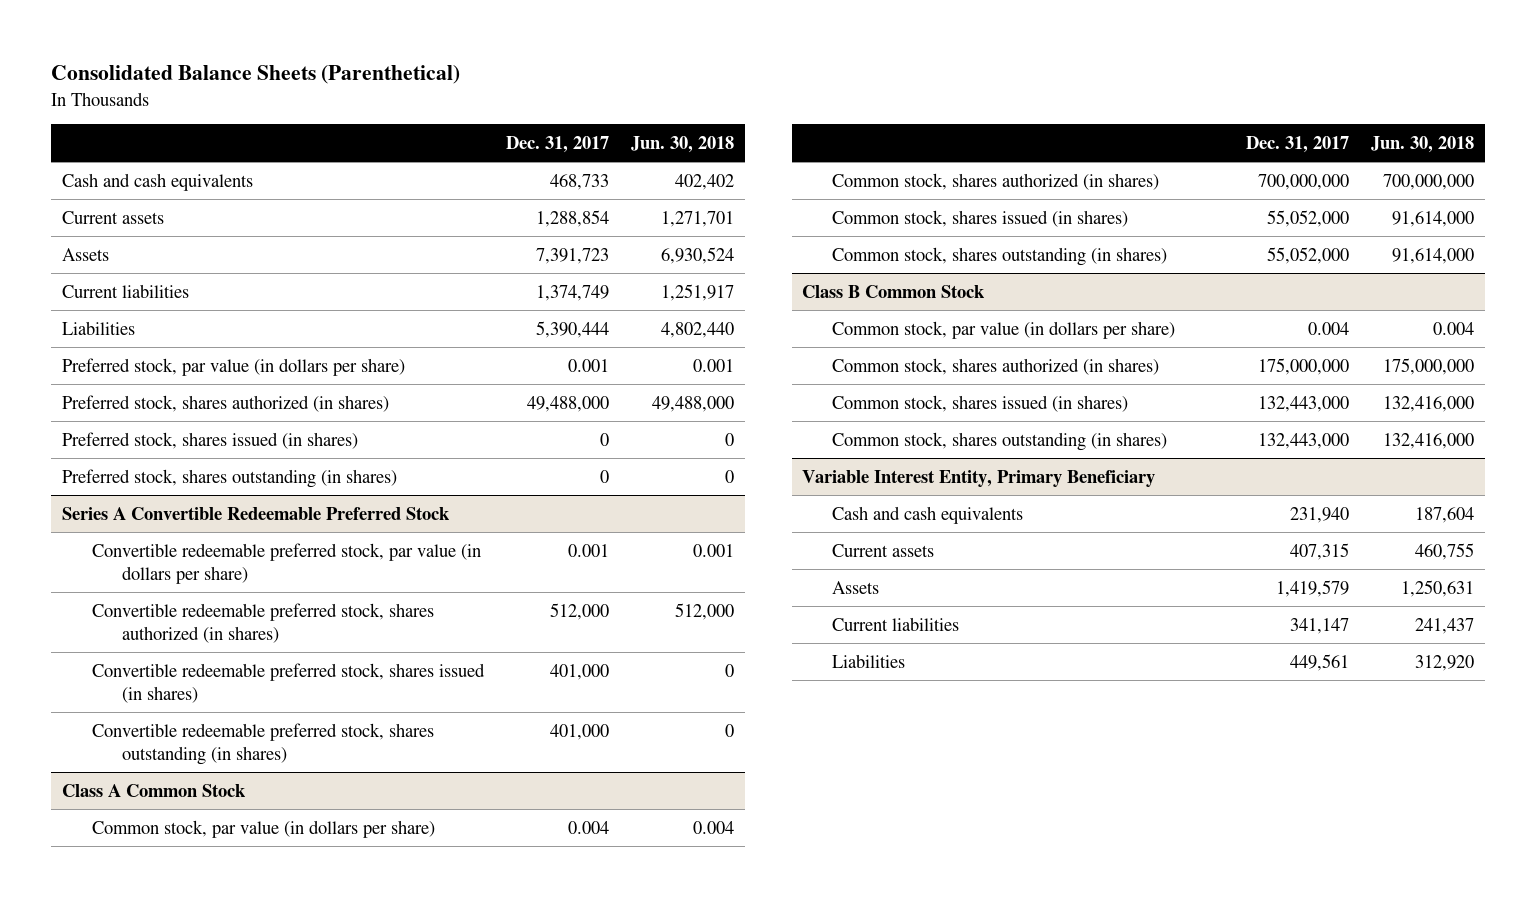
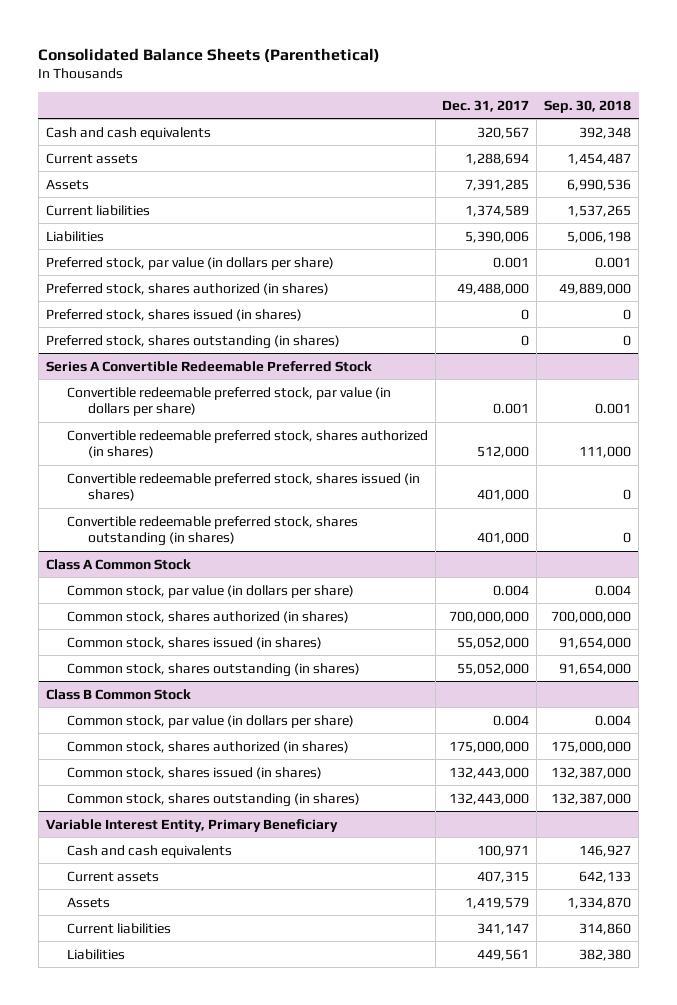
[630,135,734,153] Jun. 30, 2018 -> none
none -> [544,99,632,113] Sep. 30, 2018
[549,173,609,190] 468,733 -> [477,126,530,139] 320,567
[535,209,609,227] 1,288,854 -> [465,152,530,165] 1,288,694
[535,247,609,264] 7,391,723 -> [465,178,530,191] 7,391,285
[535,284,609,301] 1,374,749 -> [465,204,530,217] 1,374,589
[535,320,609,338] 5,390,444 -> [465,230,530,243] 5,390,006
[1289,506,1349,523] 231,940 -> [477,844,530,857] 100,971

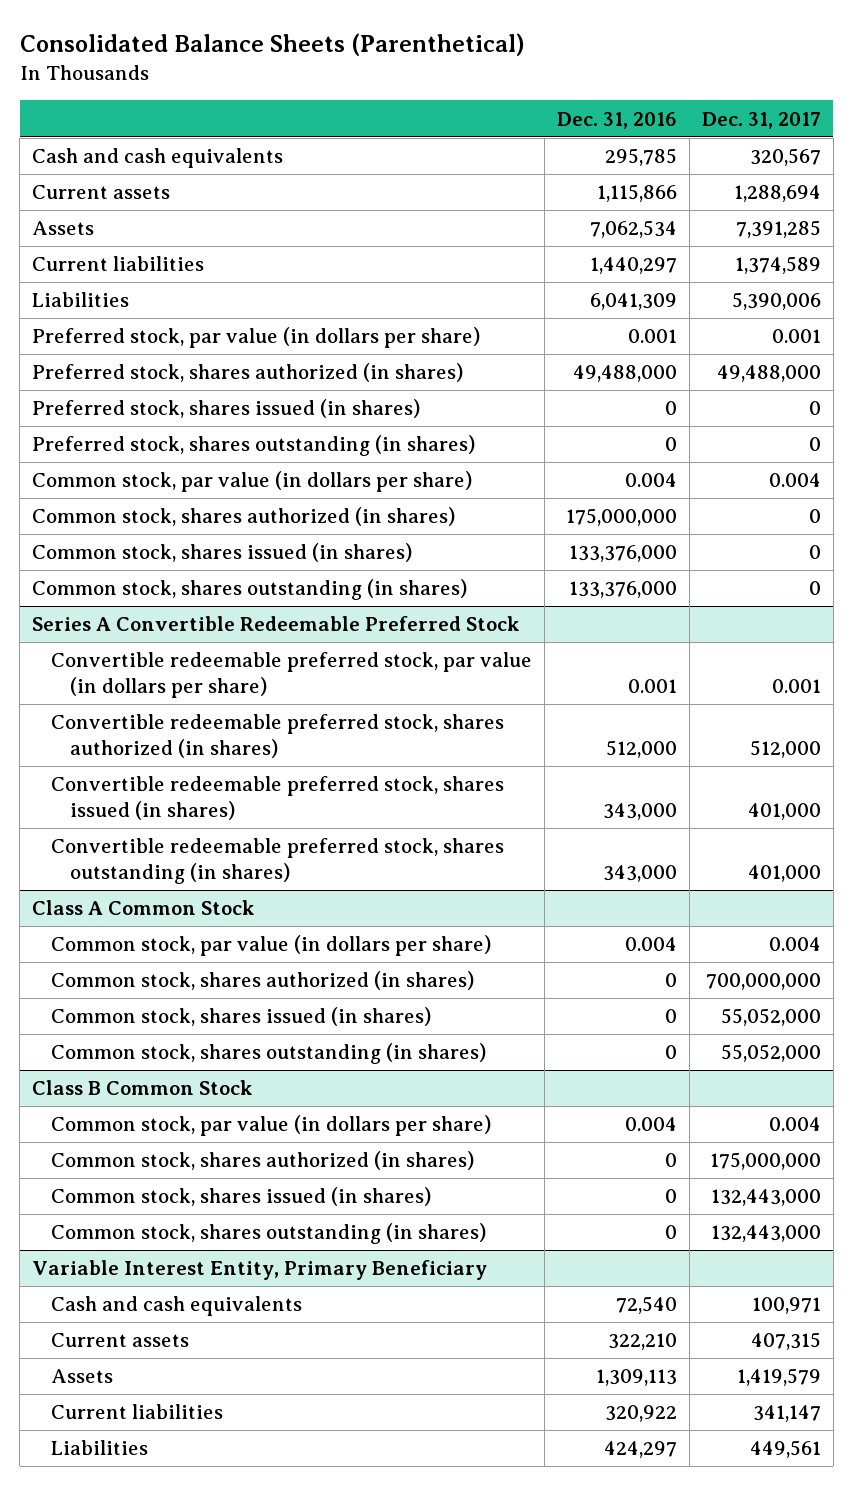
[544,99,632,113] Sep. 30, 2018 -> none
none -> [556,111,677,129] Dec. 31, 2016
none -> [32,471,473,493] Common stock, par value (in dollars per share)
none -> [32,507,456,527] Common stock, shares authorized (in shares)
none -> [32,543,413,563] Common stock, shares issued (in shares)
none -> [32,579,468,601] Common stock, shares outstanding (in shares)

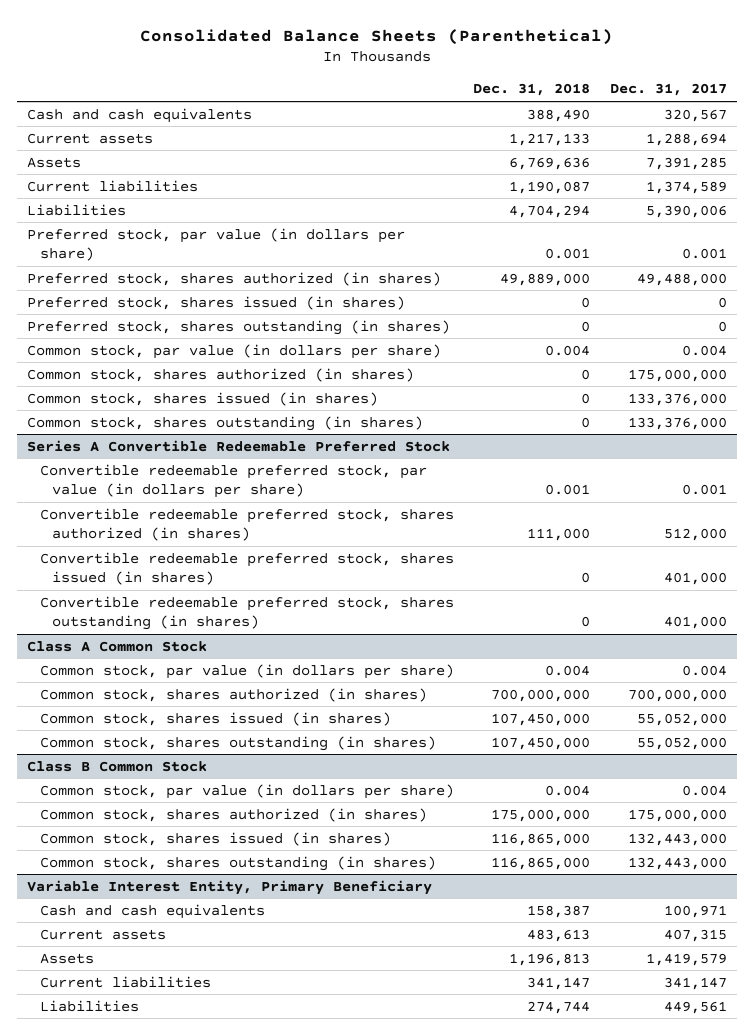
[556,111,677,129] Dec. 31, 2016 -> none
none -> [473,83,591,97] Dec. 31, 2018
[808,509,821,524] 0 -> [628,368,728,382] 175,000,000
[808,545,821,560] 0 -> [628,392,728,406] 133,376,000
[808,581,821,596] 0 -> [628,416,728,430] 133,376,000

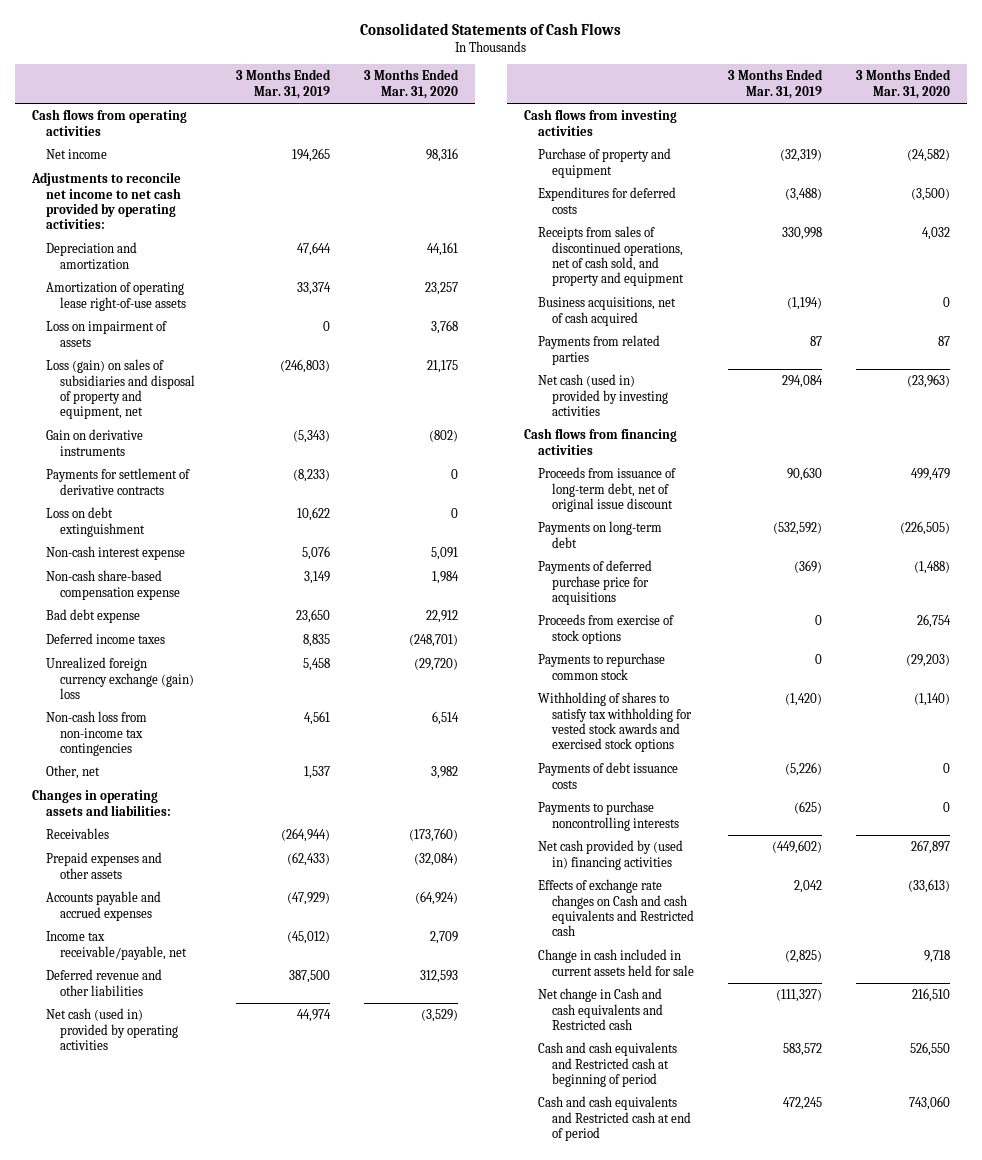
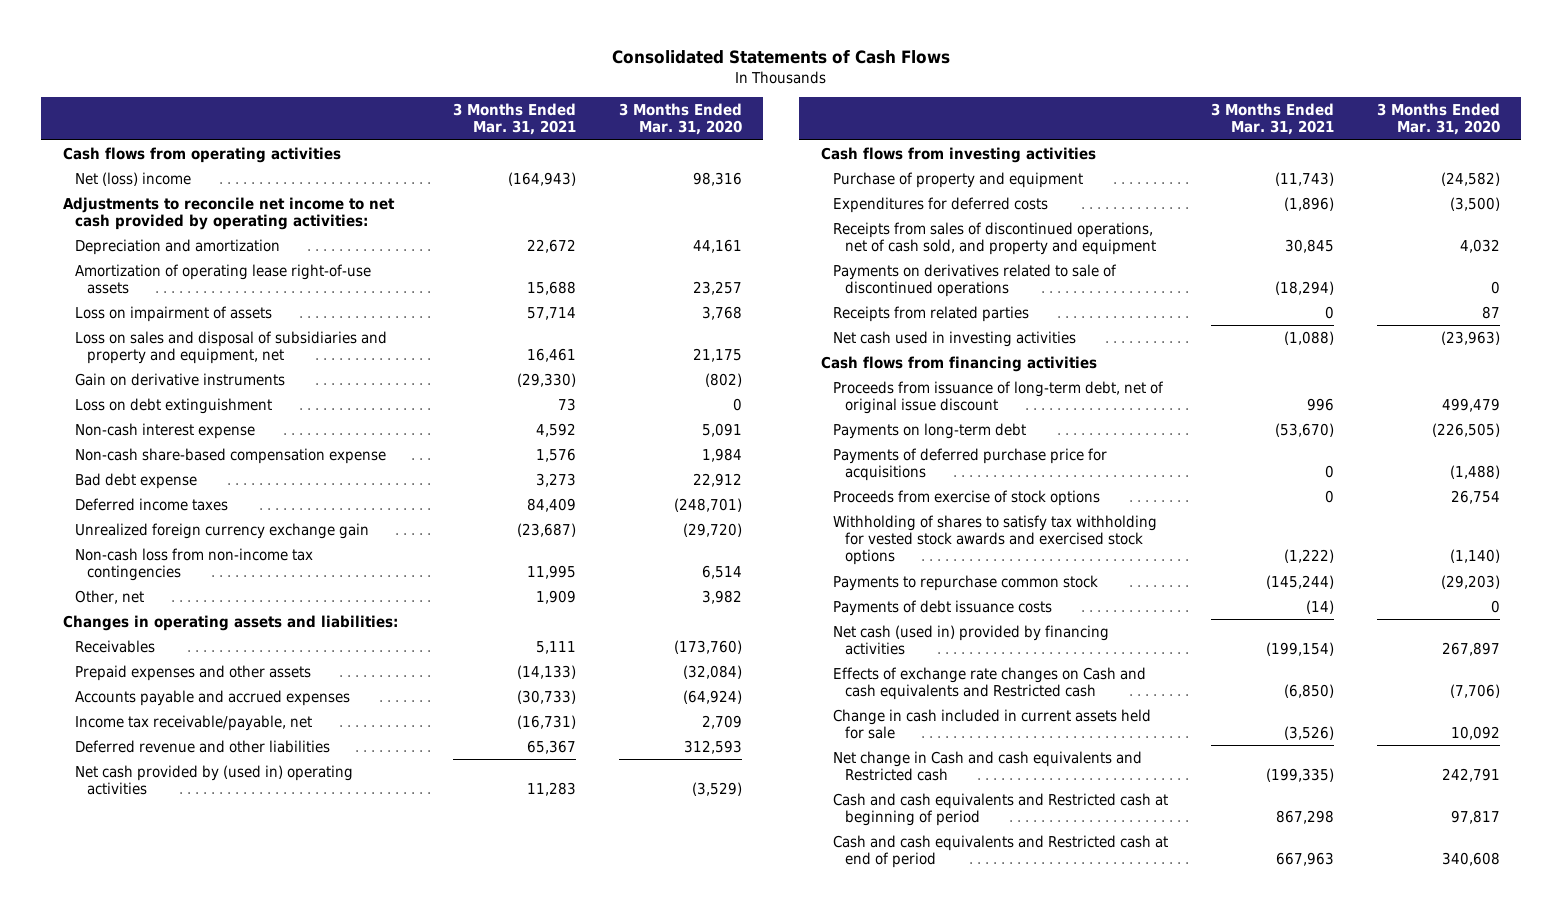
[236,69,332,99] 3 Months Ended Mar. 31, 2019 -> none
none -> [452,103,576,136] 3 Months Ended Mar. 31, 2021
[46,149,108,160] Net income -> [74,171,191,186] Net (loss) income
[46,359,196,420] Loss (gain) on sales of subsidiaries and disposal of property and equipment, net -> [74,330,387,365] Loss on sales and disposal of subsidiaries and property and equipment, net
[46,468,191,495] Payments for settlement of derivative contracts -> none
[46,657,195,699] Unrealized foreign currency exchange (gain) loss -> [74,522,369,539] Unrealized foreign currency exchange gain
[46,1008,179,1050] Net cash (used in) provided by operating activities -> [74,764,353,796] Net cash provided by (used in) operating activities
[538,297,677,326] Business acquisitions, net of cash acquired -> none
none -> [832,263,1117,298] Payments on derivatives related to sale of discontinued operations
[538,335,661,365] Payments from related parties -> [832,305,1029,322] Receipts from related parties
[538,374,669,416] Net cash (used in) provided by investing activities -> [832,330,1076,347] Net cash used in investing activities
[538,653,666,680] Payments to repurchase common stock -> [832,574,1098,591] Payments to repurchase common stock
[538,801,680,831] Payments to purchase noncontrolling interests -> none
[538,840,684,870] Net cash provided by (used in) financing activities -> [832,624,1109,656] Net cash (used in) provided by financing activities
[908,879,951,894] (33,613) -> [1449,684,1500,699] (7,706)
[924,950,951,964] 9,718 -> [1450,726,1500,741] 10,092
[912,988,951,1003] 216,510 -> [1441,768,1500,783] 242,791
[910,1042,951,1057] 526,550 -> [1450,810,1500,825] 97,817
[909,1096,951,1111] 743,060 -> [1441,852,1500,867] 340,608

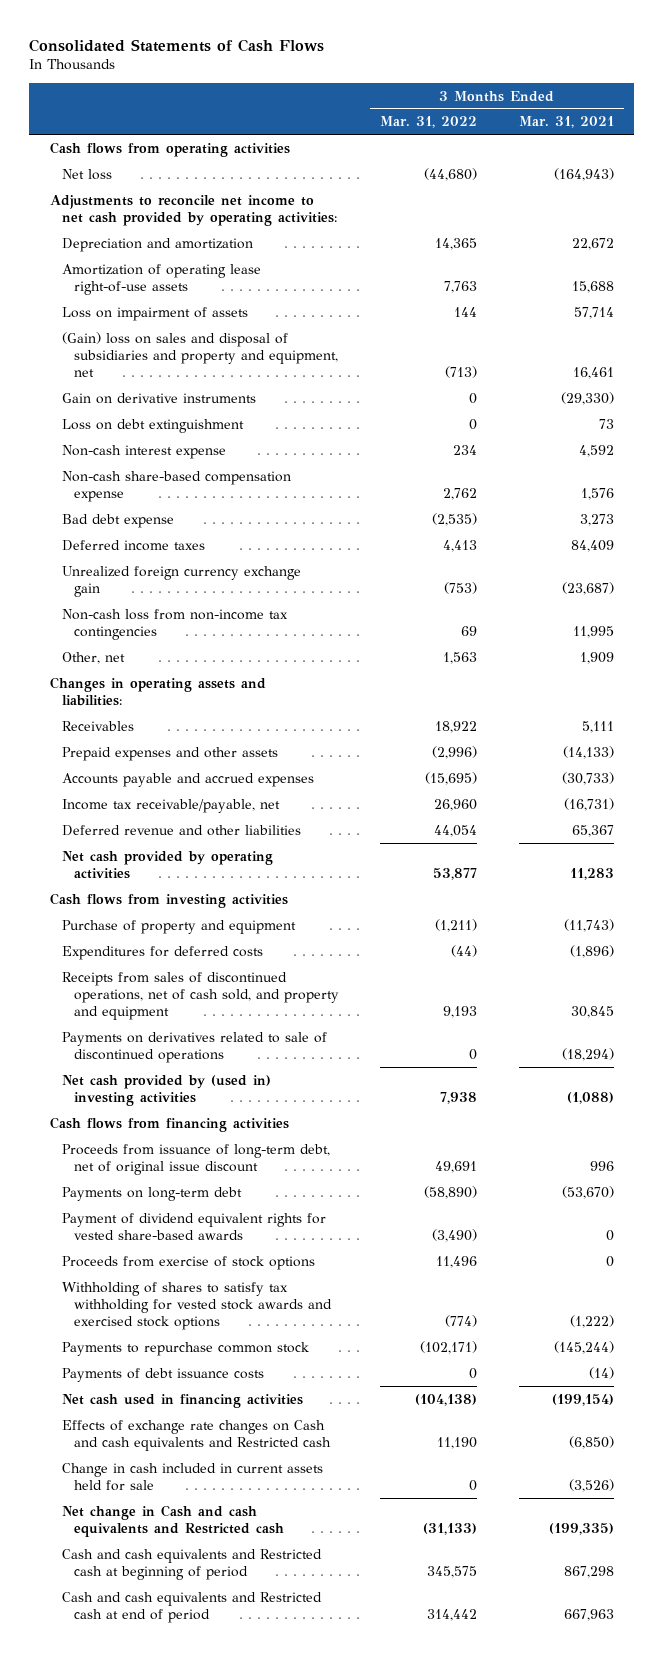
[618,103,742,136] 3 Months Ended Mar. 31, 2020 -> none
none -> [380,116,478,129] Mar. 31, 2022
[74,171,191,186] Net (loss) income -> [61,168,112,180] Net loss
[74,330,387,365] Loss on sales and disposal of subsidiaries and property and equipment, net -> [61,331,338,377] (Gain) loss on sales and disposal of subsidiaries and property and equipment, net
[74,764,353,796] Net cash provided by (used in) operating activities -> [61,850,273,879] Net cash provided by operating activities
[832,305,1029,322] Receipts from related parties -> none
[832,330,1076,347] Net cash used in investing activities -> [61,1074,271,1106] Net cash provided by (used in) investing activities
[832,447,1107,482] Payments of deferred purchase price for acquisitions -> none
none -> [61,1212,326,1240] Payment of dividend equivalent rights for vested share-based awards
[832,624,1109,656] Net cash (used in) provided by financing activities -> [61,1393,303,1408] Net cash used in financing activities

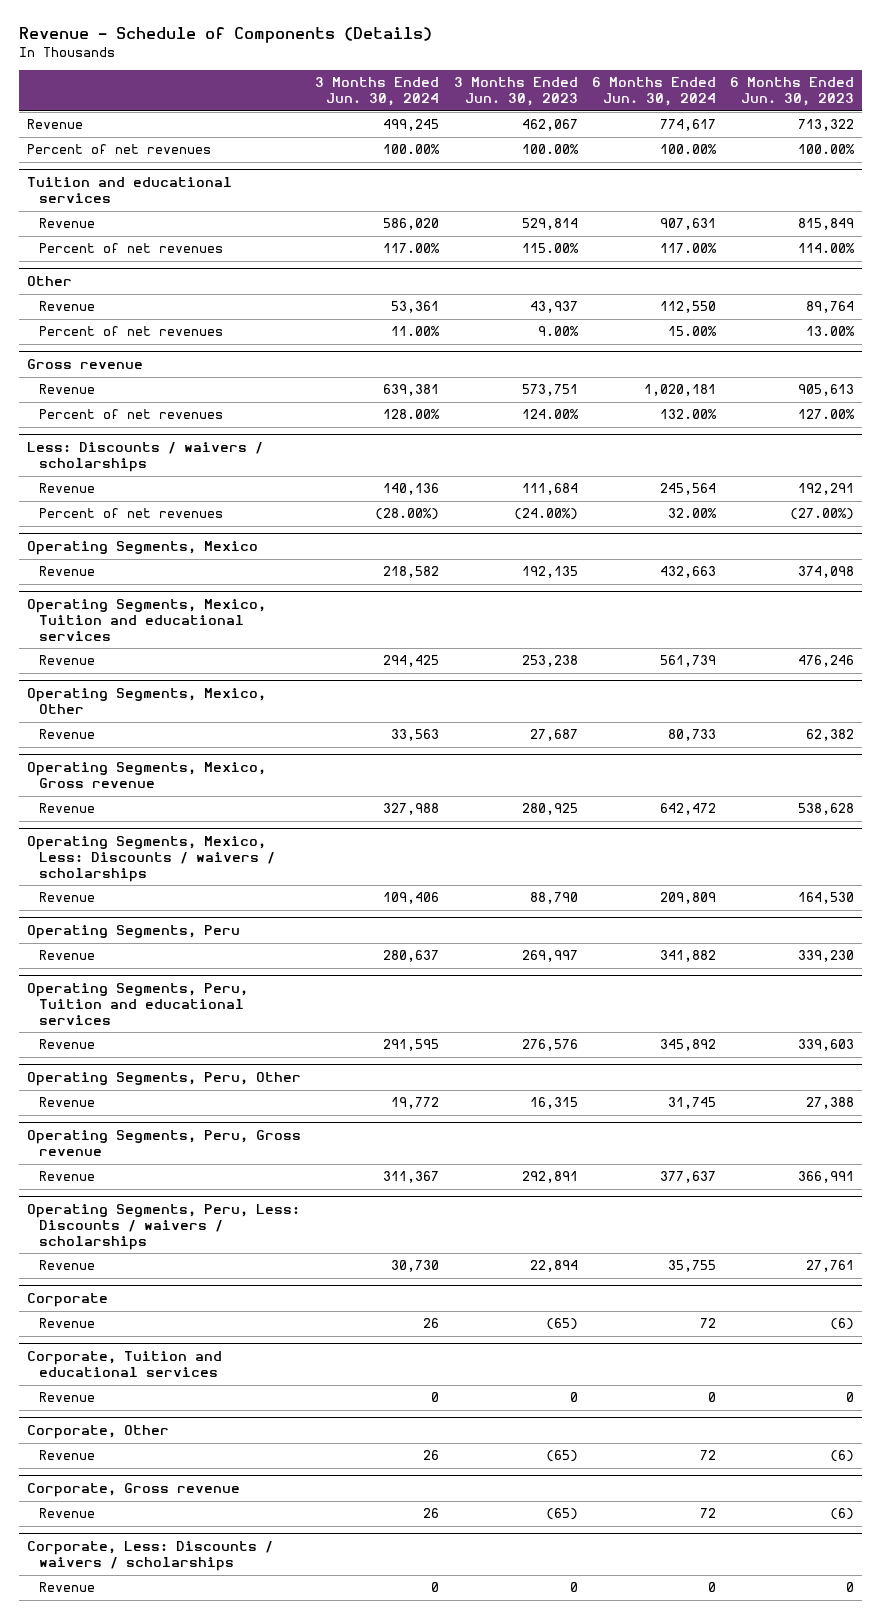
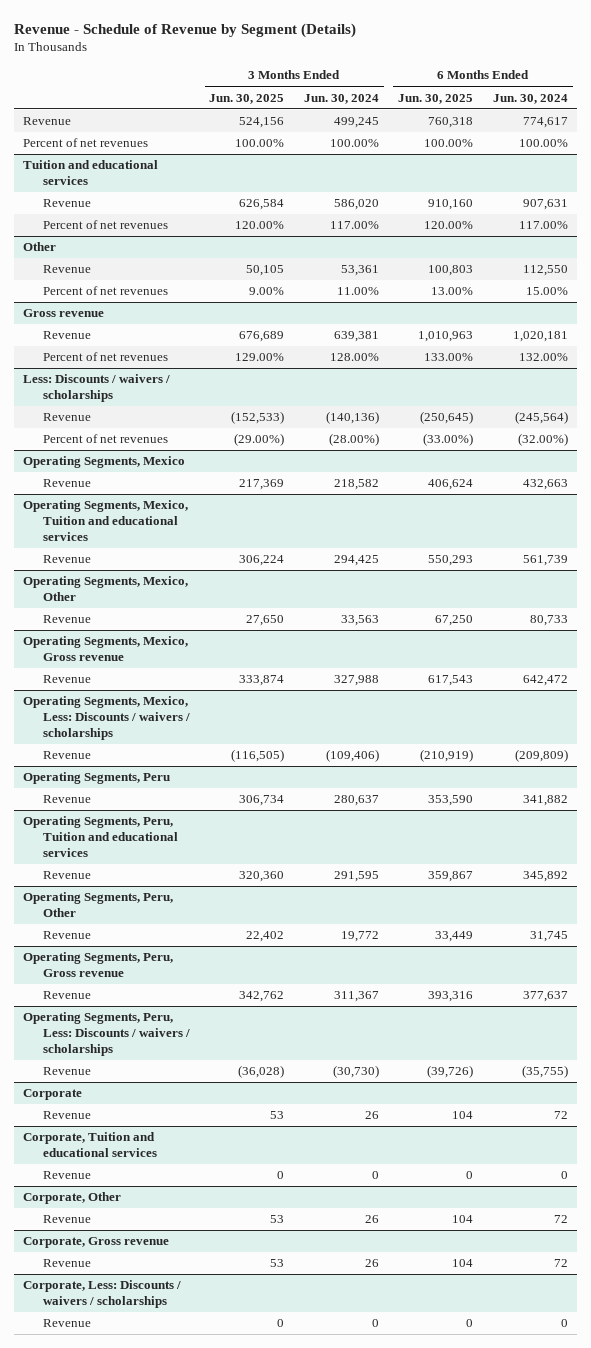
[19,27,433,44] Revenue - Schedule of Components (Details) -> [13,22,356,38] Revenue - Schedule of Revenue by Segment (Details)
[453,77,578,107] 3 Months Ended Jun. 30, 2023 -> none
[730,77,855,107] 6 Months Ended Jun. 30, 2023 -> none
none -> [209,93,285,104] Jun. 30, 2025
none -> [398,93,474,104] Jun. 30, 2025
[383,483,440,496] 140,136 -> [325,411,379,425] (140,136)
[660,483,717,496] 245,564 -> [514,411,568,425] (245,564)
[668,508,718,519] 32.00% -> [517,433,568,447] (32.00%)
[383,892,440,905] 109,406 -> [325,749,379,763] (109,406)
[660,892,717,905] 209,809 -> [514,749,568,763] (209,809)
[391,1260,440,1273] 30,730 -> [332,1065,379,1079] (30,730)
[668,1260,717,1273] 35,755 -> [521,1065,568,1079] (35,755)

